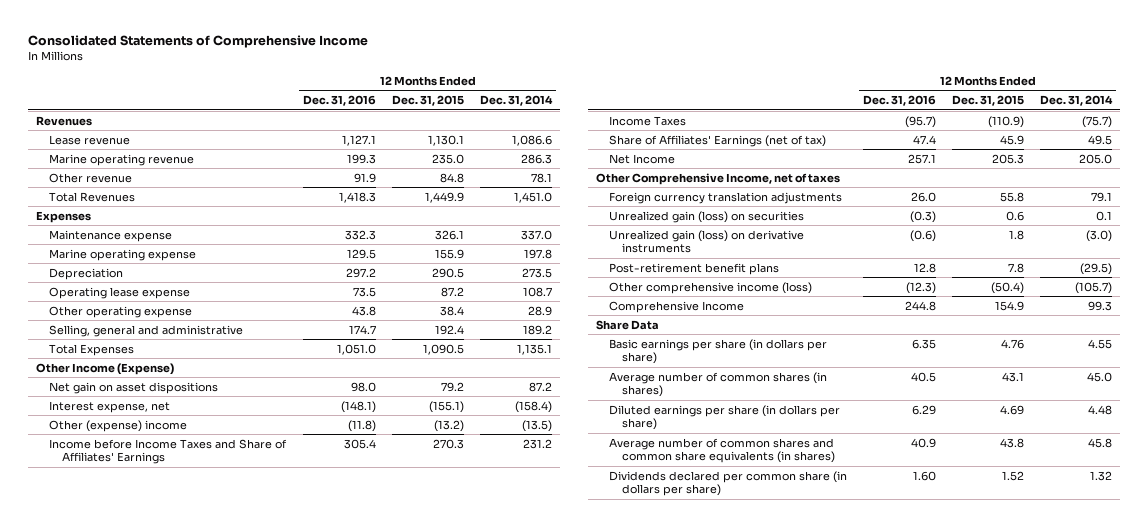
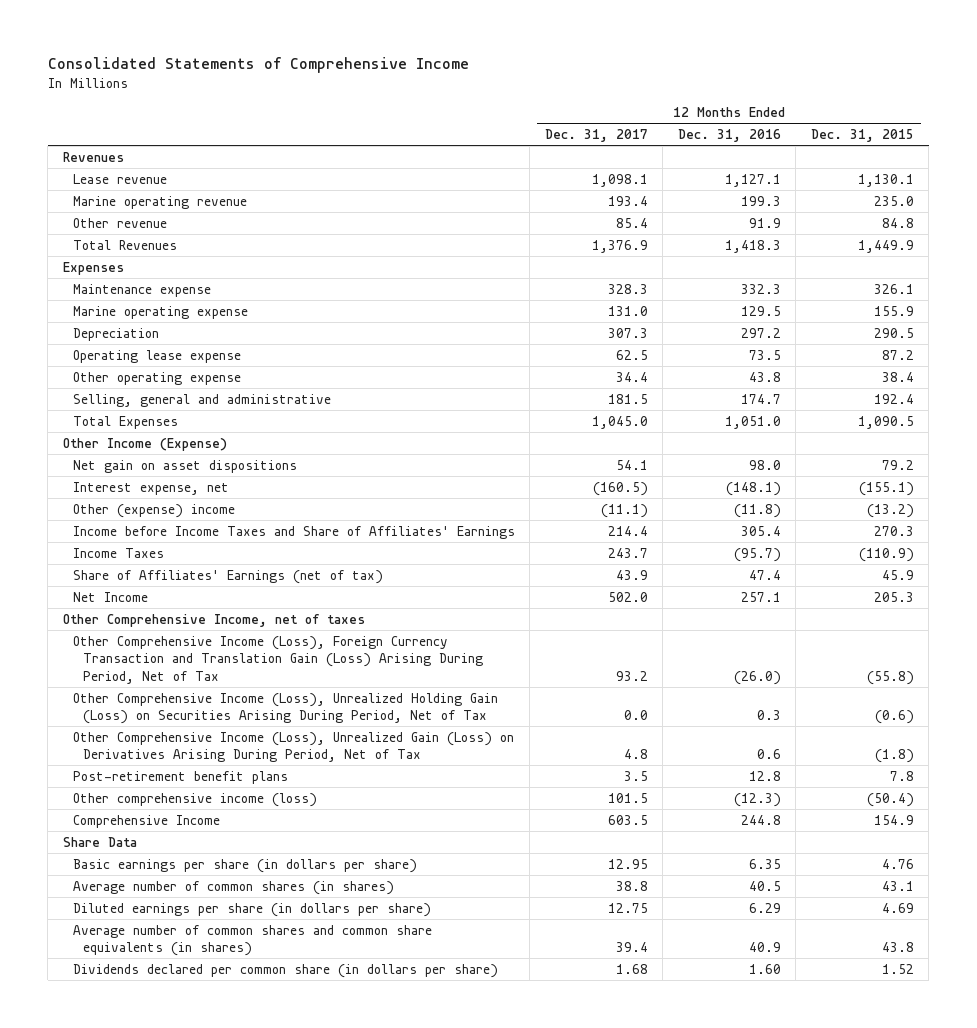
[480,95,554,107] Dec. 31, 2014 -> none
none -> [544,129,648,143] Dec. 31, 2017
[609,191,843,204] Foreign currency translation adjustments -> none
none -> [72,635,484,684] Other Comprehensive Income (Loss), Foreign Currency Transaction and Translation Gain (Loss) Arising During Period, Net of Tax
[609,210,805,223] Unrealized gain (loss) on securities -> [72,692,498,725] Other Comprehensive Income (Loss), Unrealized Holding Gain (Loss) on Securities Arising During Period, Net of Tax
[910,210,937,223] (0.3) -> [756,710,781,721] 0.3
[1006,210,1025,221] 0.6 -> [874,710,914,725] (0.6)
[609,229,805,254] Unrealized gain (loss) on derivative instruments -> [72,731,514,763] Other Comprehensive Income (Loss), Unrealized Gain (Loss) on Derivatives Arising During Period, Net of Tax
[910,229,937,242] (0.6) -> [756,749,781,760] 0.6
[1009,229,1025,240] 1.8 -> [874,749,914,764] (1.8)

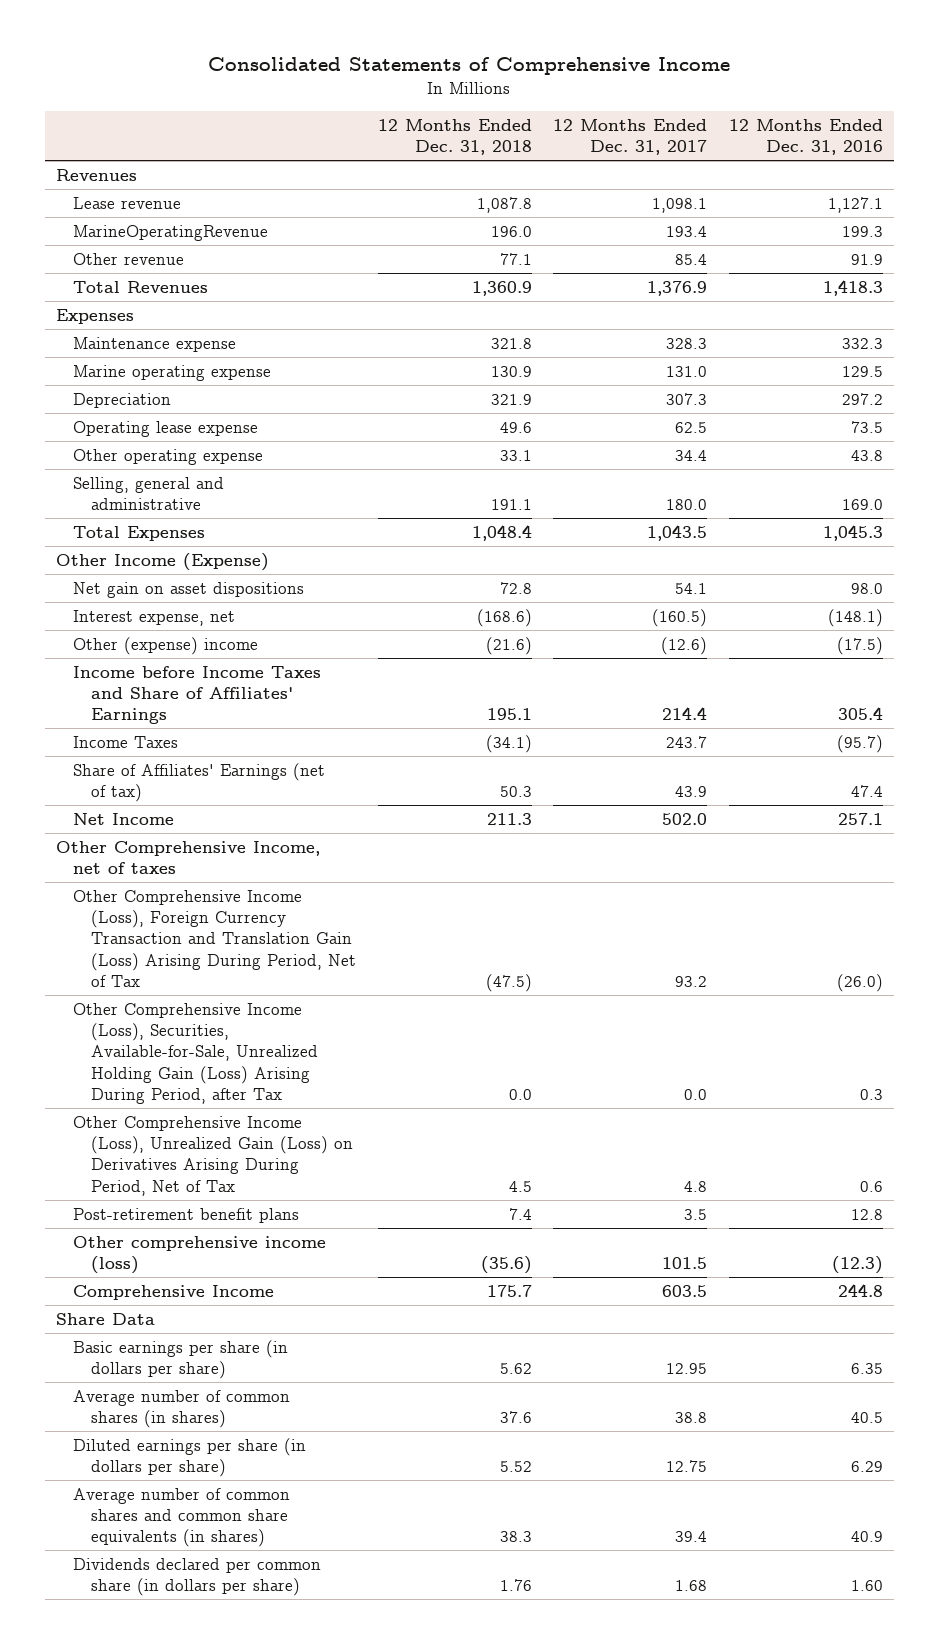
[810,129,914,143] Dec. 31, 2015 -> none
none -> [377,118,532,156] 12 Months Ended Dec. 31, 2018
[72,195,247,209] Marine operating revenue -> [73,224,269,241] MarineOperatingRevenue
[607,393,648,404] 181.5 -> [666,499,708,511] 180.0
[740,393,781,404] 174.7 -> [842,499,884,511] 169.0
[591,415,648,429] 1,045.0 -> [647,524,708,541] 1,043.5
[724,415,781,429] 1,051.0 -> [823,524,884,541] 1,045.3
[600,503,648,518] (11.1) -> [661,636,708,655] (12.6)
[733,503,781,518] (11.8) -> [837,636,884,655] (17.5)
[72,692,498,725] Other Comprehensive Income (Loss), Unrealized Holding Gain (Loss) on Securities Arising During Period, Net of Tax -> [73,1002,319,1105] Other Comprehensive Income (Loss), Securities, Available-for-Sale, Unrealized Holding Gain (Loss) Arising During Period, after Tax

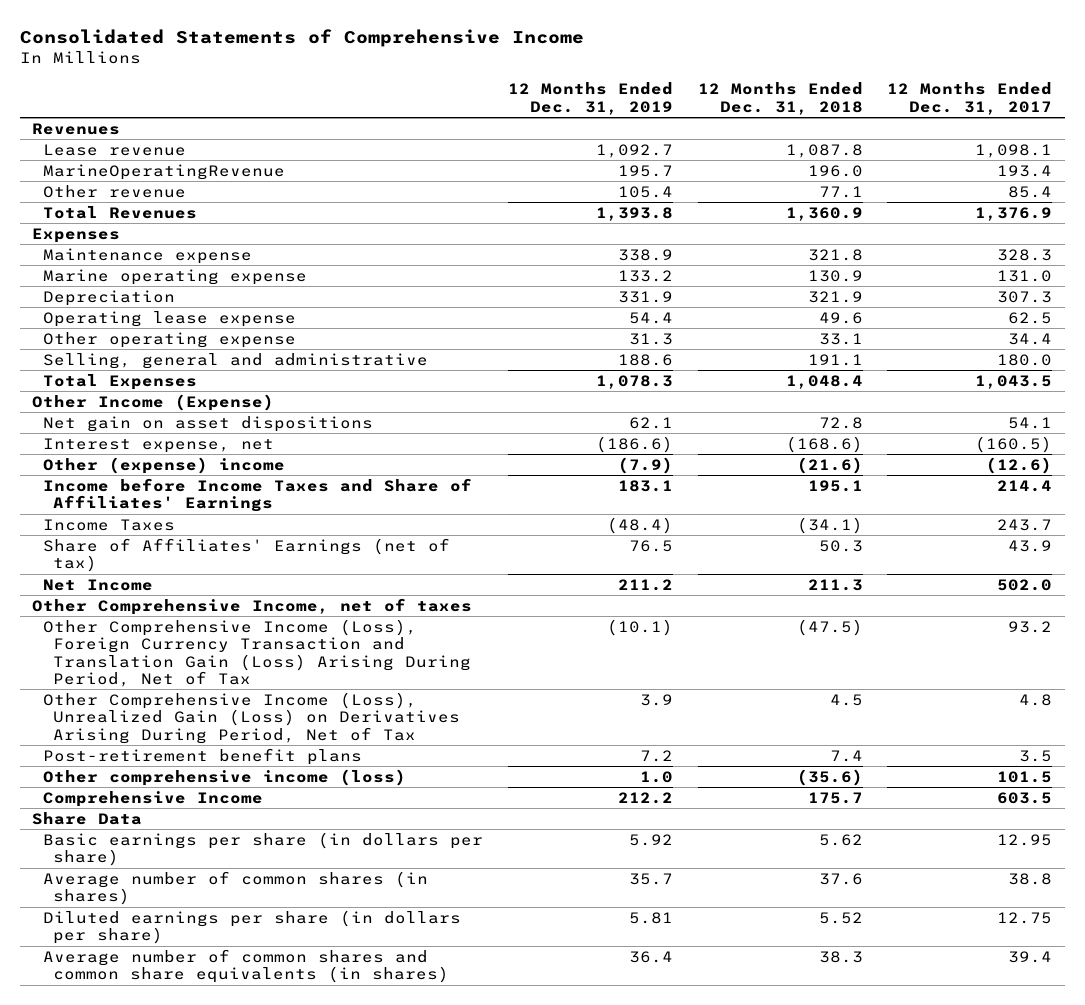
[729,118,884,156] 12 Months Ended Dec. 31, 2016 -> none
none -> [507,82,673,115] 12 Months Ended Dec. 31, 2019
[73,1002,319,1105] Other Comprehensive Income (Loss), Securities, Available-for-Sale, Unrealized Holding Gain (Loss) Arising During Period, after Tax -> none
[73,1557,322,1597] Dividends declared per common share (in dollars per share) -> none

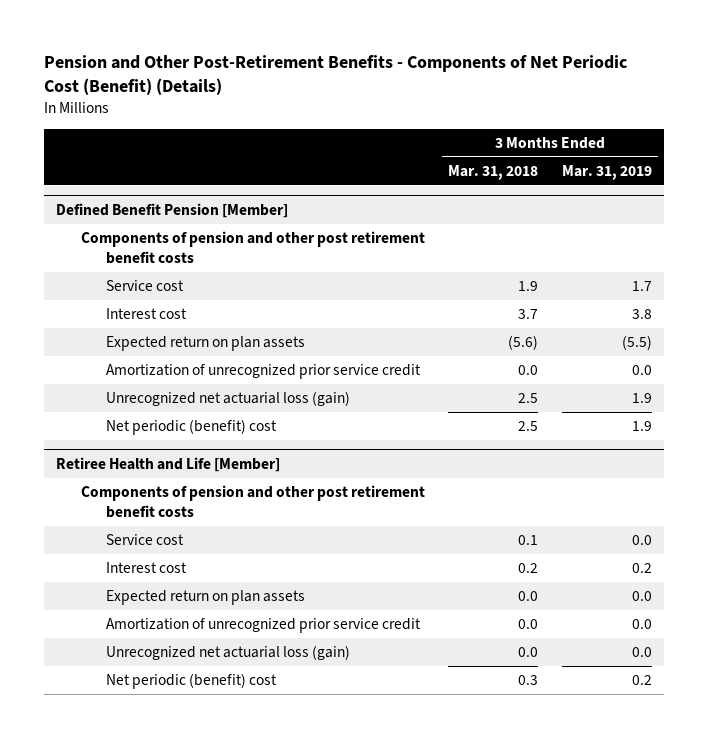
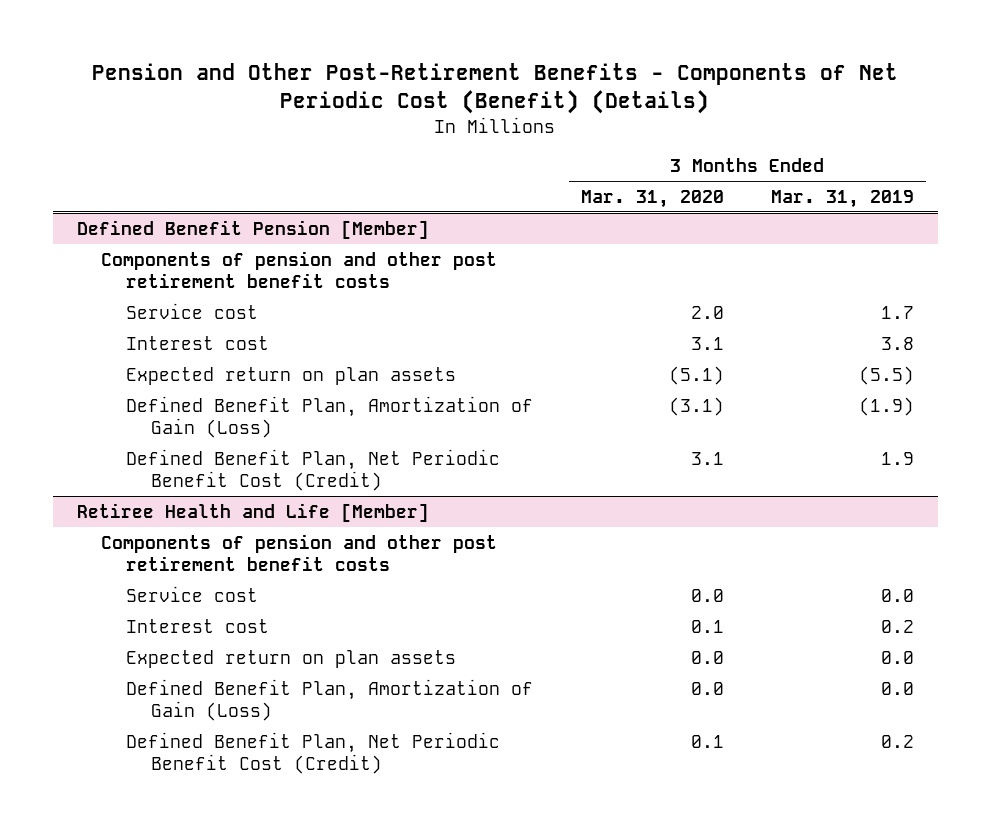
[448,164,539,180] Mar. 31, 2018 -> none
none -> [580,189,724,208] Mar. 31, 2020
[105,364,421,380] Amortization of unrecognized prior service credit -> none
[105,391,350,407] Unrecognized net actuarial loss (gain) -> [125,395,533,438] Defined Benefit Plan, Amortization of Gain (Loss)
[632,393,653,404] 1.9 -> [859,396,915,416] (1.9)
[105,419,277,436] Net periodic (benefit) cost -> [125,448,500,491] Defined Benefit Plan, Net Periodic Benefit Cost (Credit)
[105,618,421,634] Amortization of unrecognized prior service credit -> none
[105,645,350,661] Unrecognized net actuarial loss (gain) -> [125,678,533,721] Defined Benefit Plan, Amortization of Gain (Loss)
[105,673,277,690] Net periodic (benefit) cost -> [125,731,500,774] Defined Benefit Plan, Net Periodic Benefit Cost (Credit)

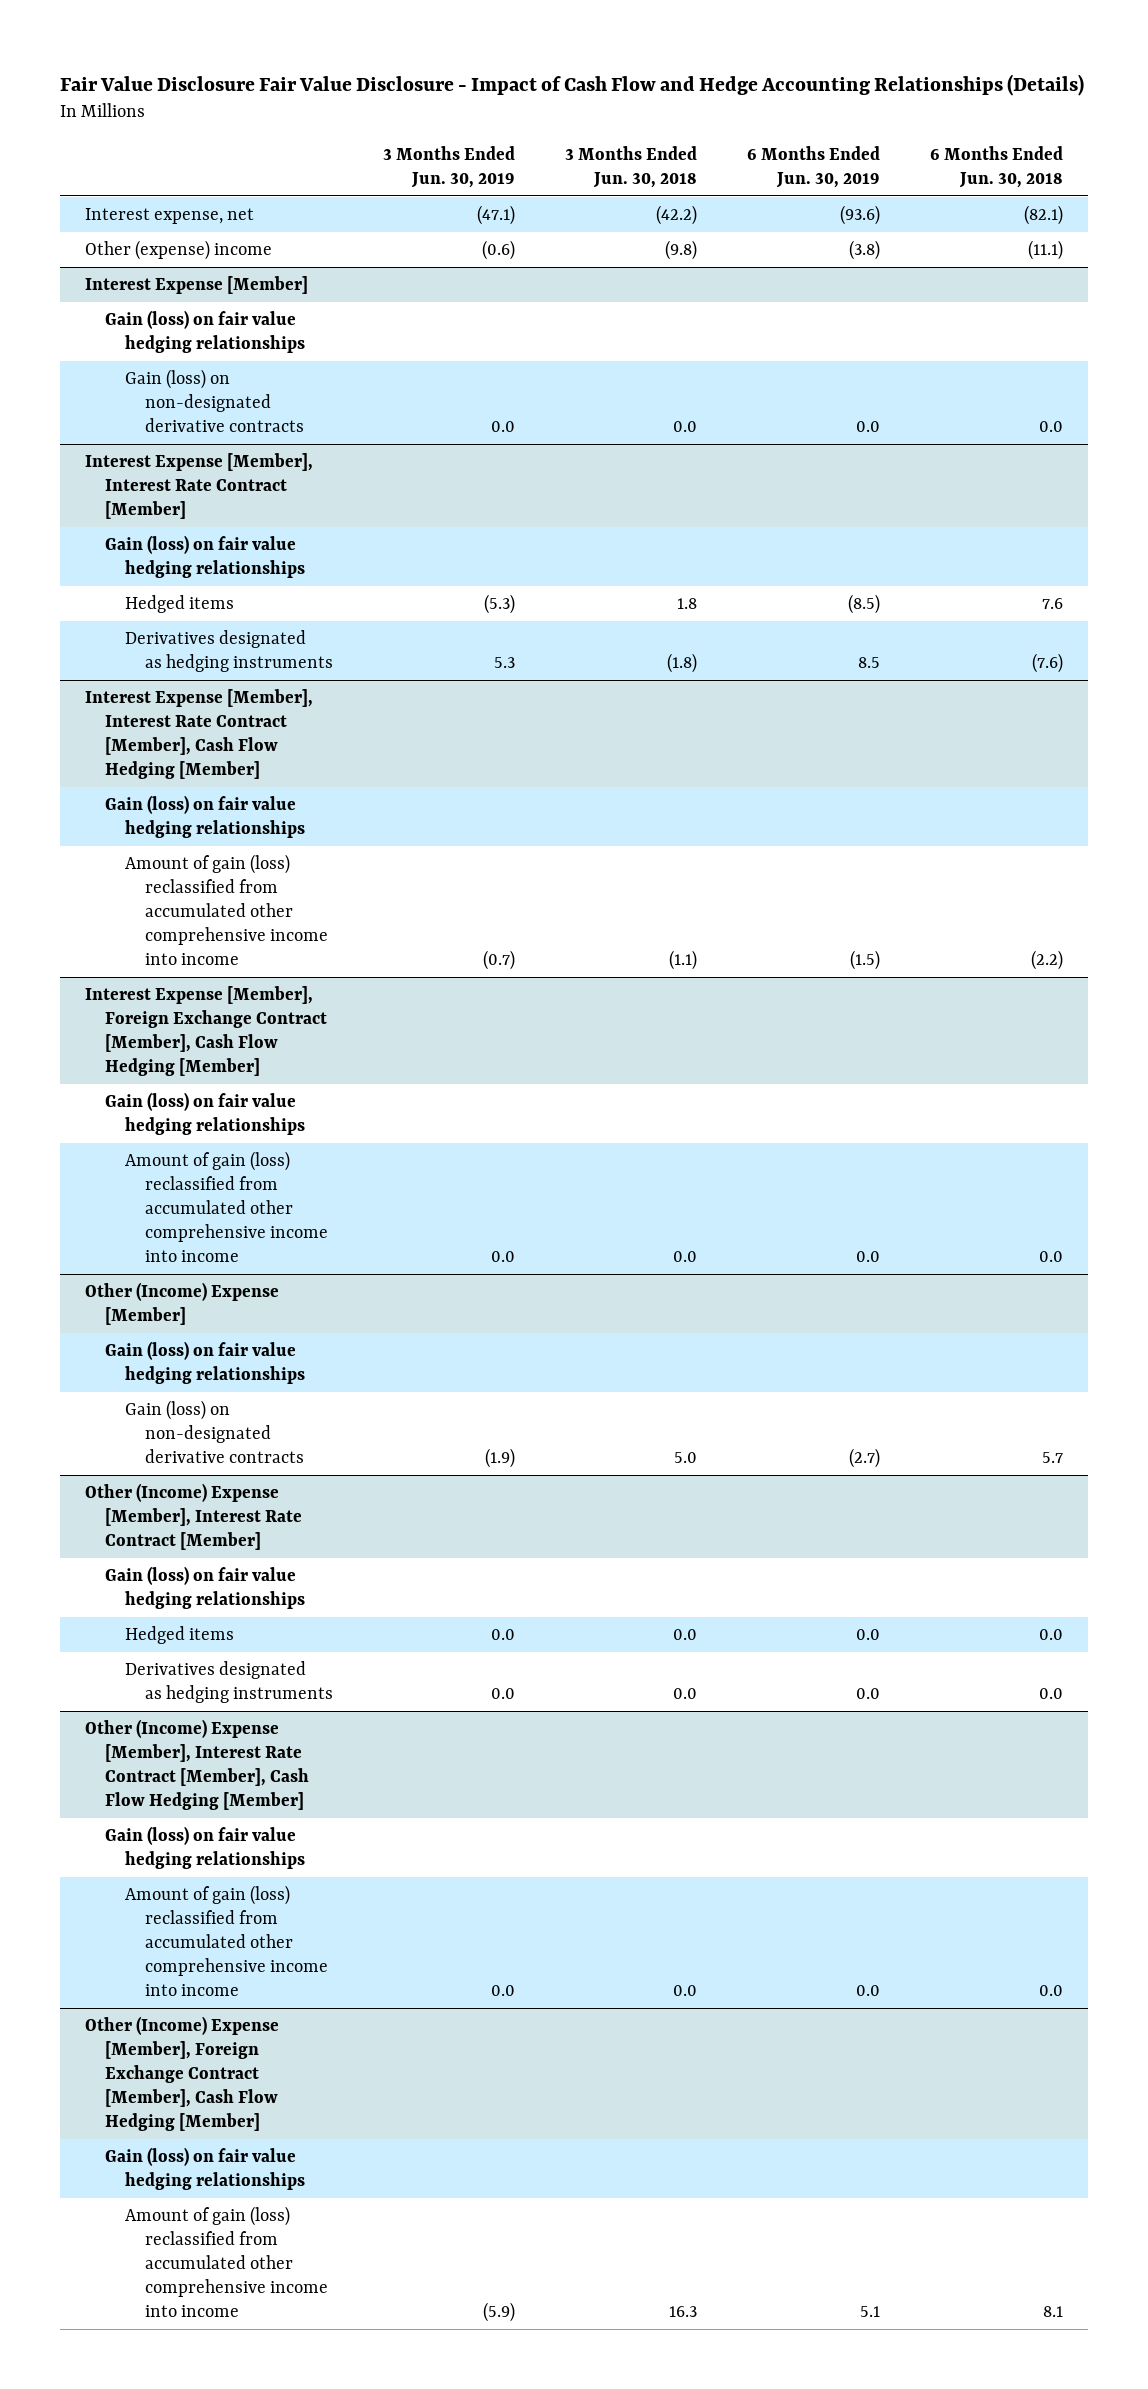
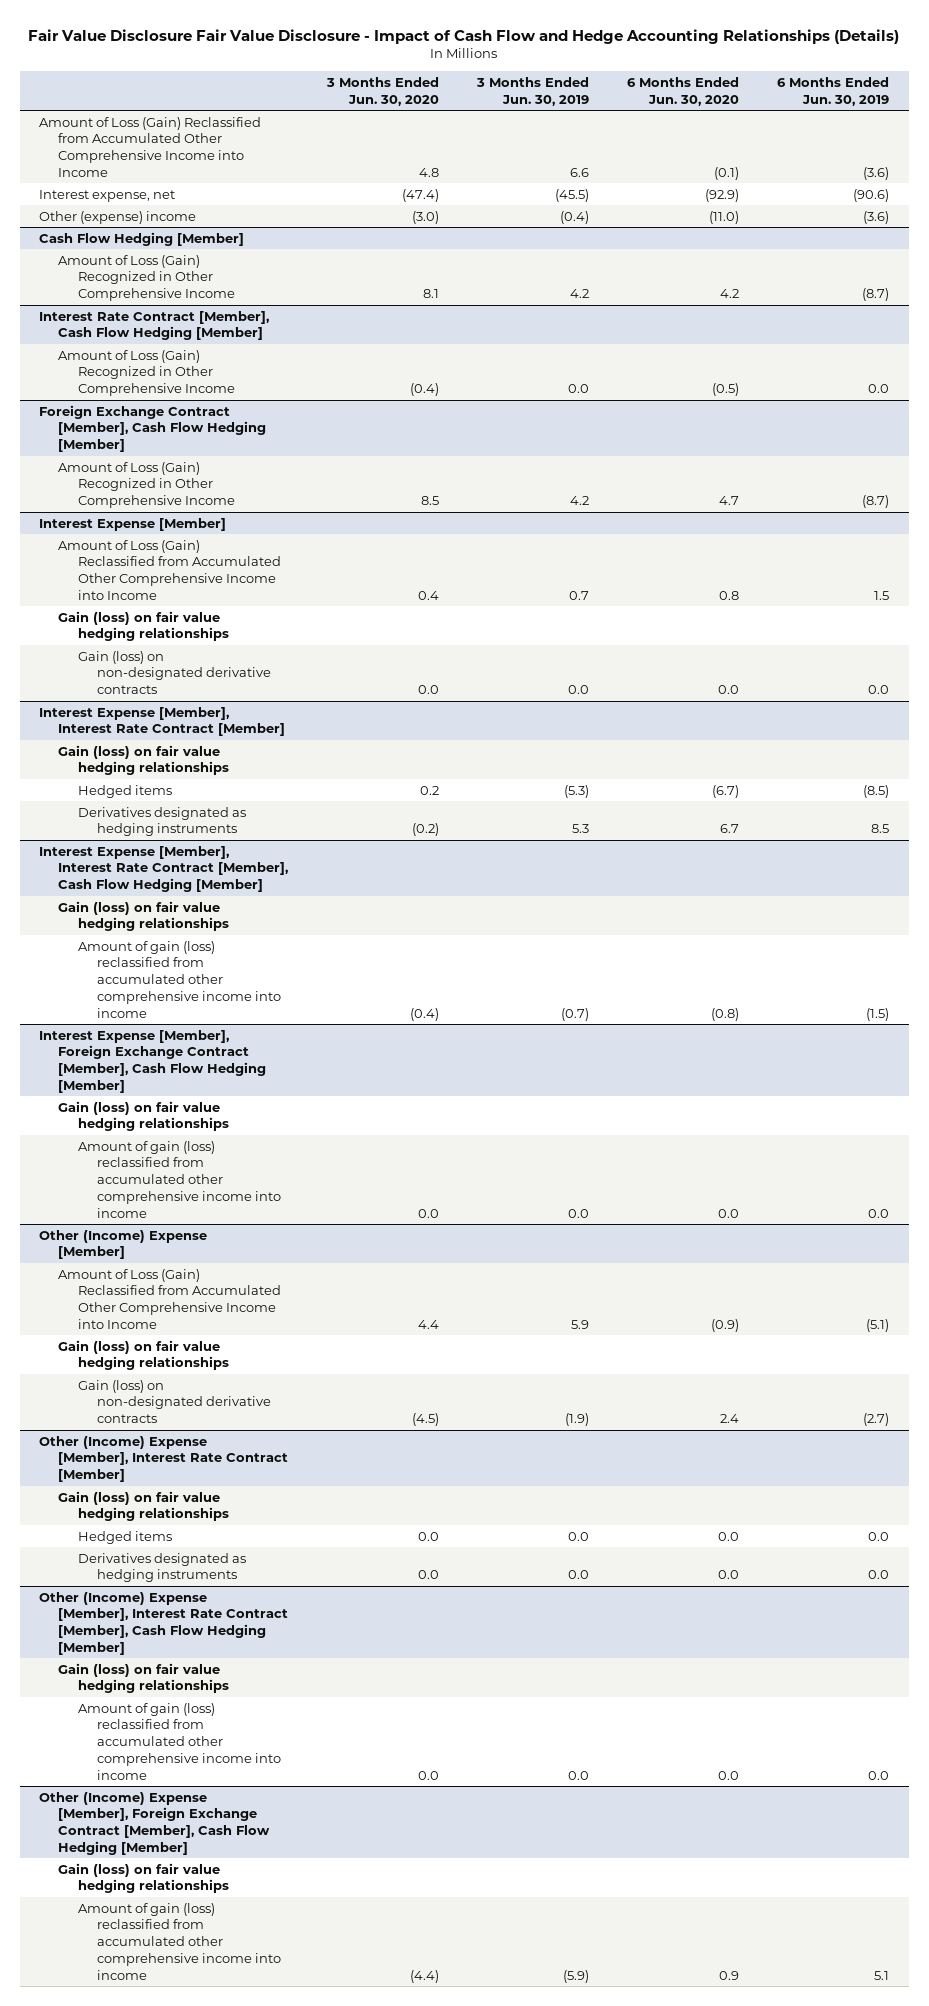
[565,145,698,188] 3 Months Ended Jun. 30, 2018 -> none
[930,145,1064,188] 6 Months Ended Jun. 30, 2018 -> none
none -> [325,76,439,106] 3 Months Ended Jun. 30, 2020
none -> [627,76,740,106] 6 Months Ended Jun. 30, 2020
none -> [39,116,262,177] Amount of Loss (Gain) Reclassified from Accumulated Other Comprehensive Income into Income
[477,205,516,226] (47.1) -> [554,188,589,202] (45.5)
[840,205,881,226] (93.6) -> [853,188,890,202] (90.6)
[482,240,516,261] (0.6) -> [559,210,589,224] (0.4)
[849,240,881,261] (3.8) -> [863,210,890,224] (3.6)
none -> [39,231,245,246] Cash Flow Hedging [Member]
none -> [58,254,235,302] Amount of Loss (Gain) Recognized in Other Comprehensive Income
none -> [39,310,270,341] Interest Rate Contract [Member], Cash Flow Hedging [Member]
none -> [58,349,235,397] Amount of Loss (Gain) Recognized in Other Comprehensive Income
none -> [39,404,267,453] Foreign Exchange Contract [Member], Cash Flow Hedging [Member]
none -> [58,461,235,509] Amount of Loss (Gain) Recognized in Other Comprehensive Income
none -> [58,539,281,600] Amount of Loss (Gain) Reclassified from Accumulated Other Comprehensive Income into Income
none -> [58,1268,281,1329] Amount of Loss (Gain) Reclassified from Accumulated Other Comprehensive Income into Income

